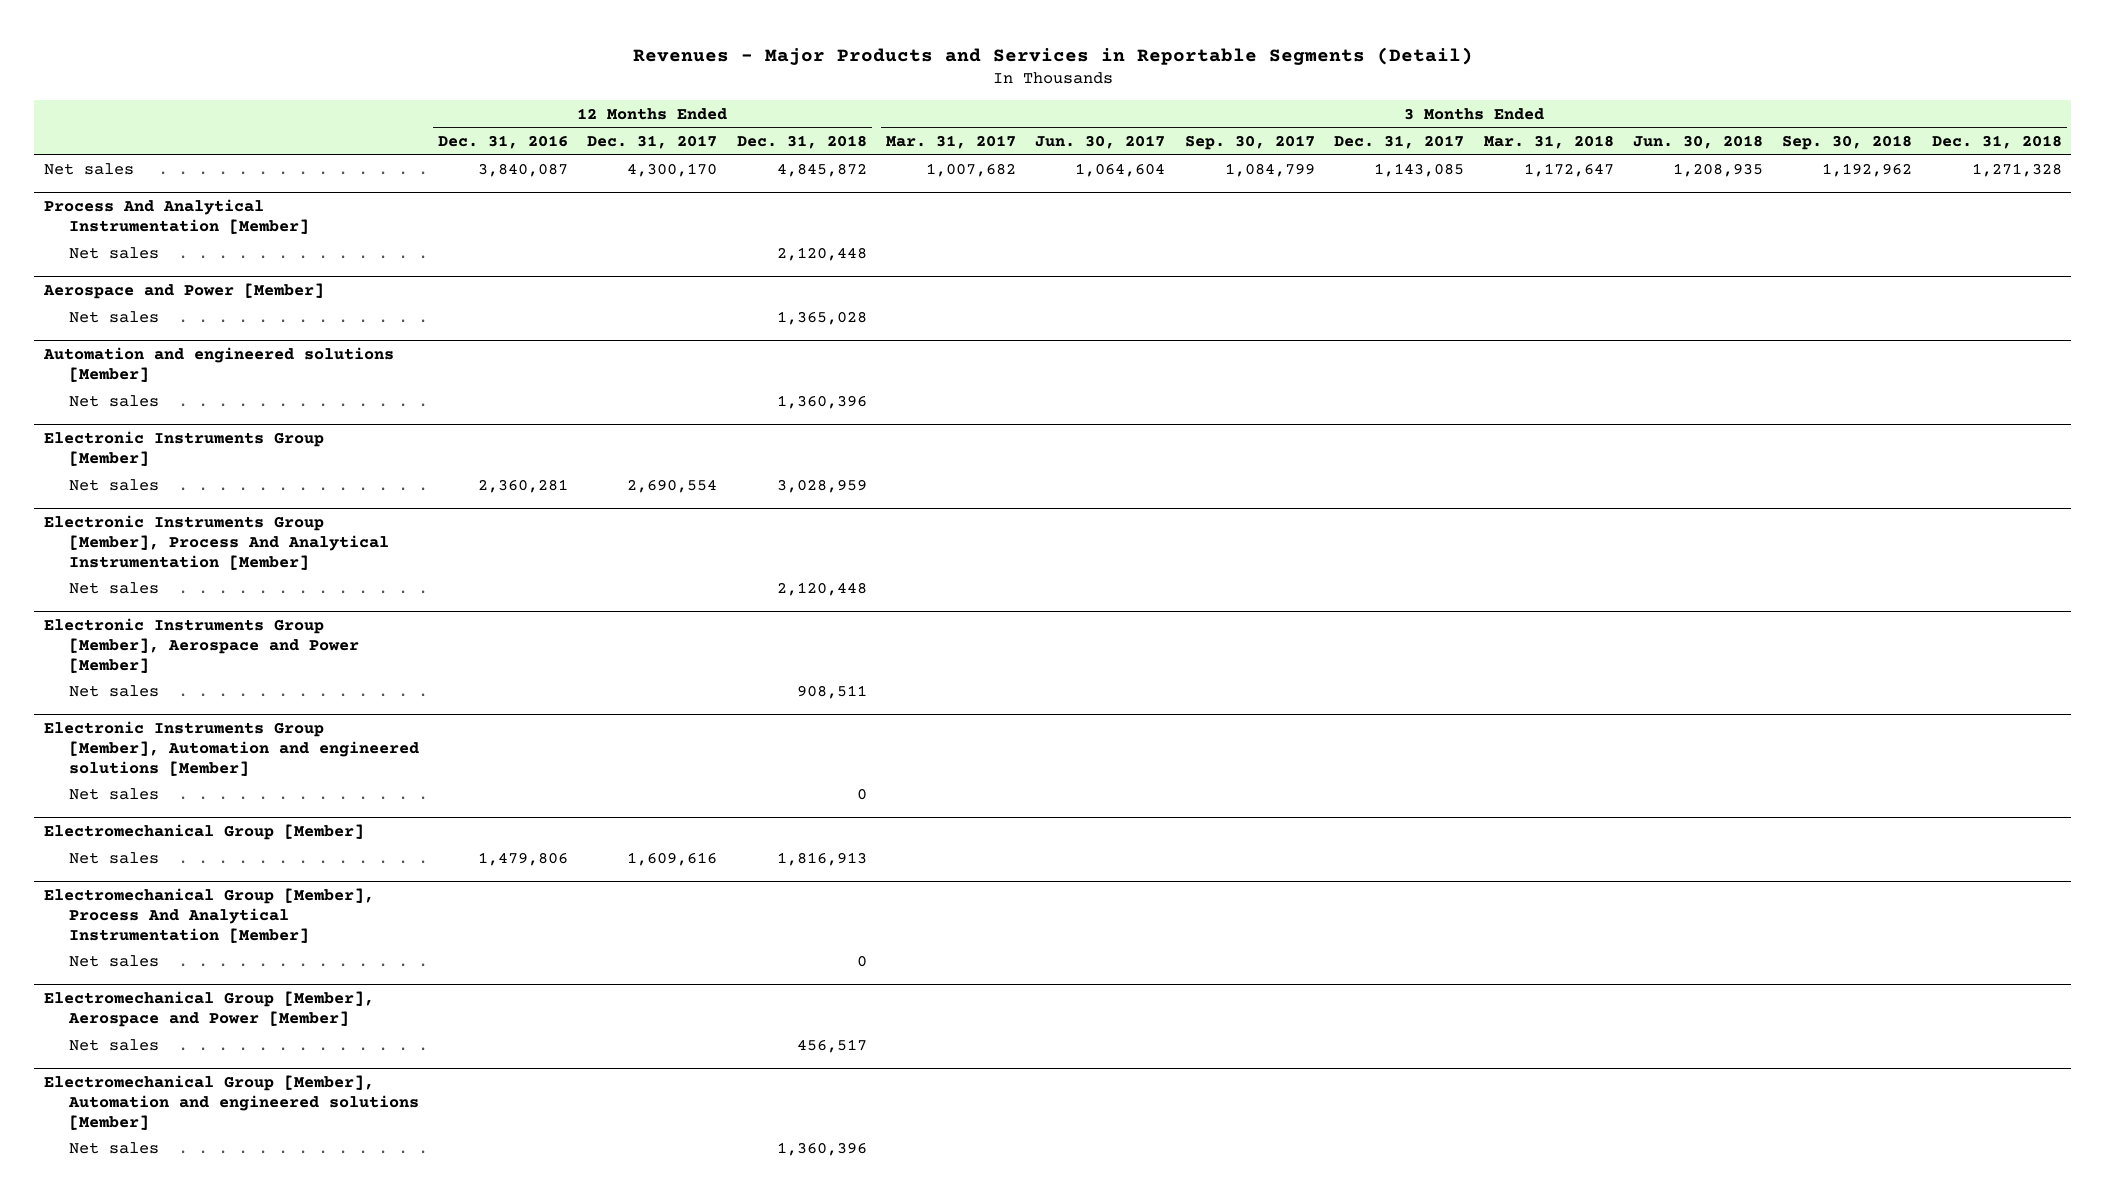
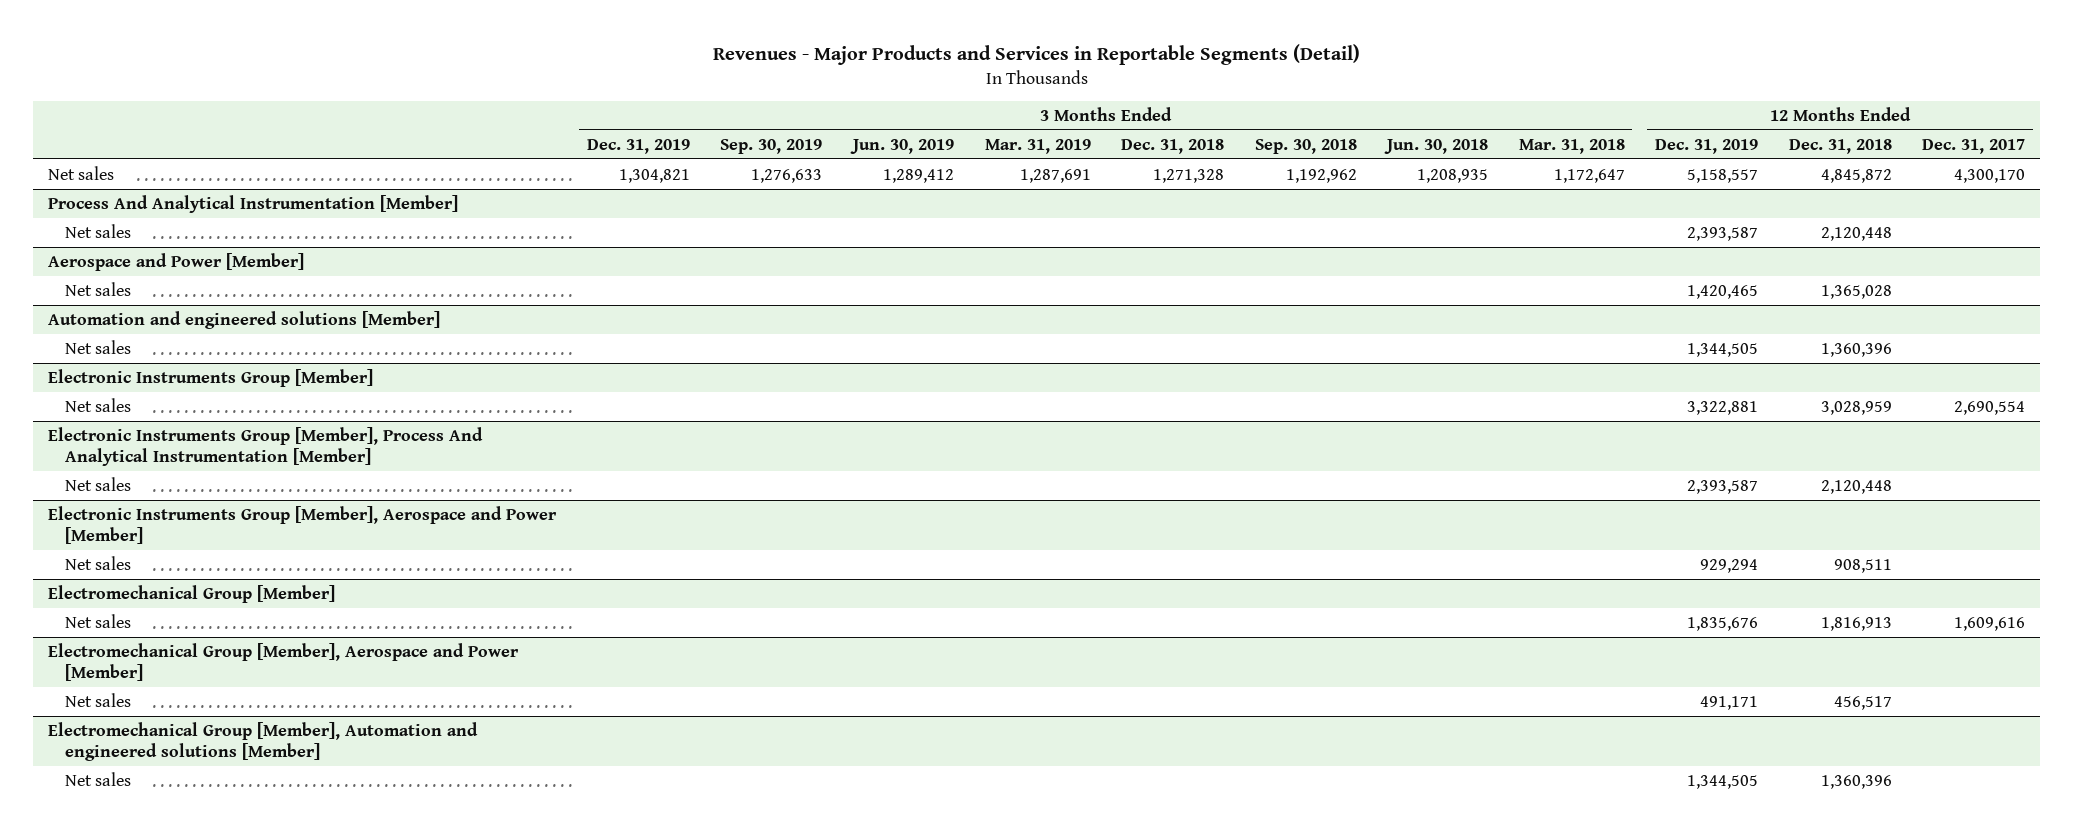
[437,135,568,150] Dec. 31, 2016 -> none
[886,135,1017,150] Mar. 31, 2017 -> none
[1035,135,1166,150] Jun. 30, 2017 -> none
[1184,135,1315,151] Sep. 30, 2017 -> none
[1334,135,1465,150] Dec. 31, 2017 -> none
none -> [586,138,690,154] Dec. 31, 2019
none -> [720,138,823,154] Sep. 30, 2019
none -> [850,138,955,154] Jun. 30, 2019
none -> [984,138,1091,154] Mar. 31, 2019
none -> [1655,138,1759,154] Dec. 31, 2019
[43,721,419,776] Electronic Instruments Group [Member], Automation and engineered solutions [Member] -> none
[68,788,159,801] Net sales -> none
[43,888,374,943] Electromechanical Group [Member], Process And Analytical Instrumentation [Member] -> none
[68,955,159,968] Net sales -> none

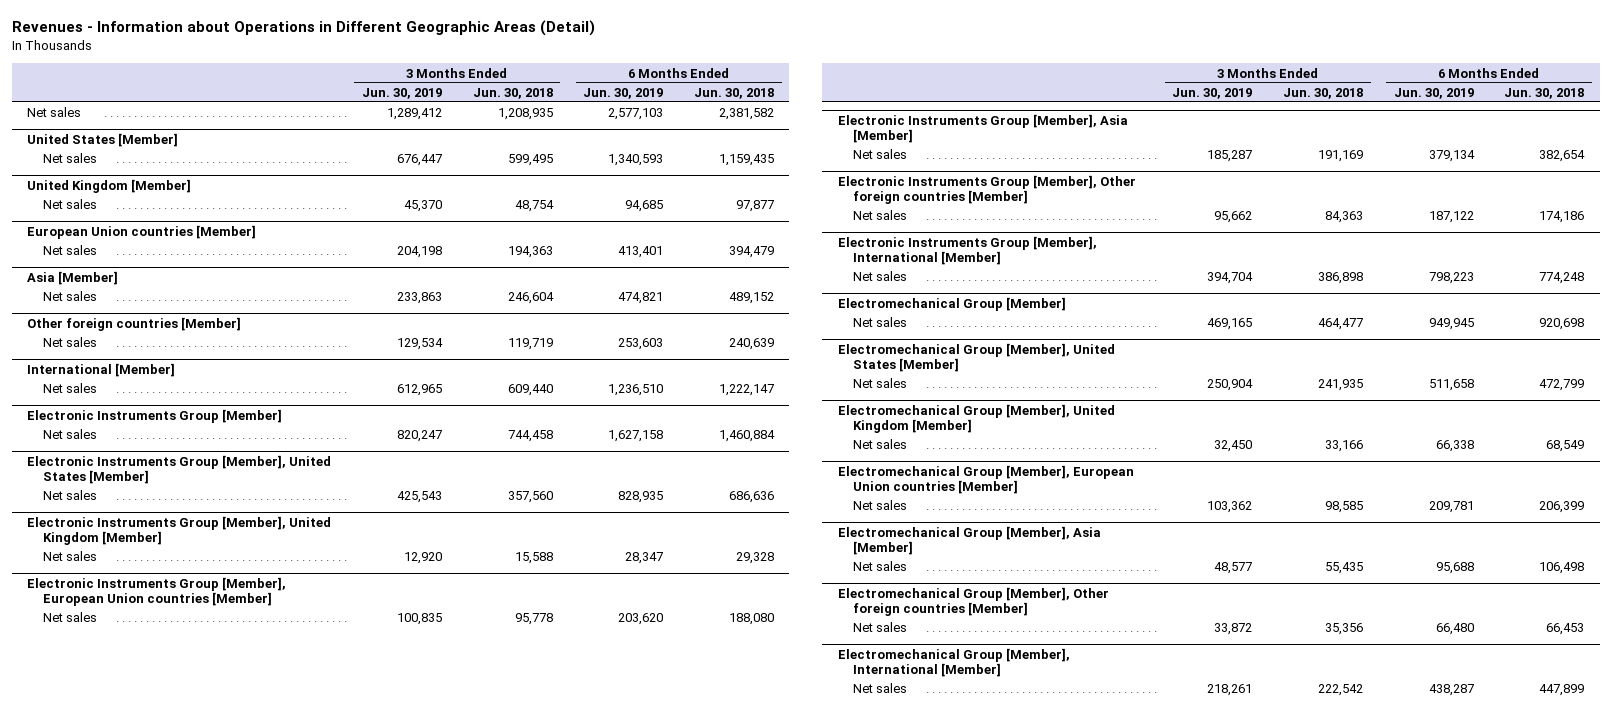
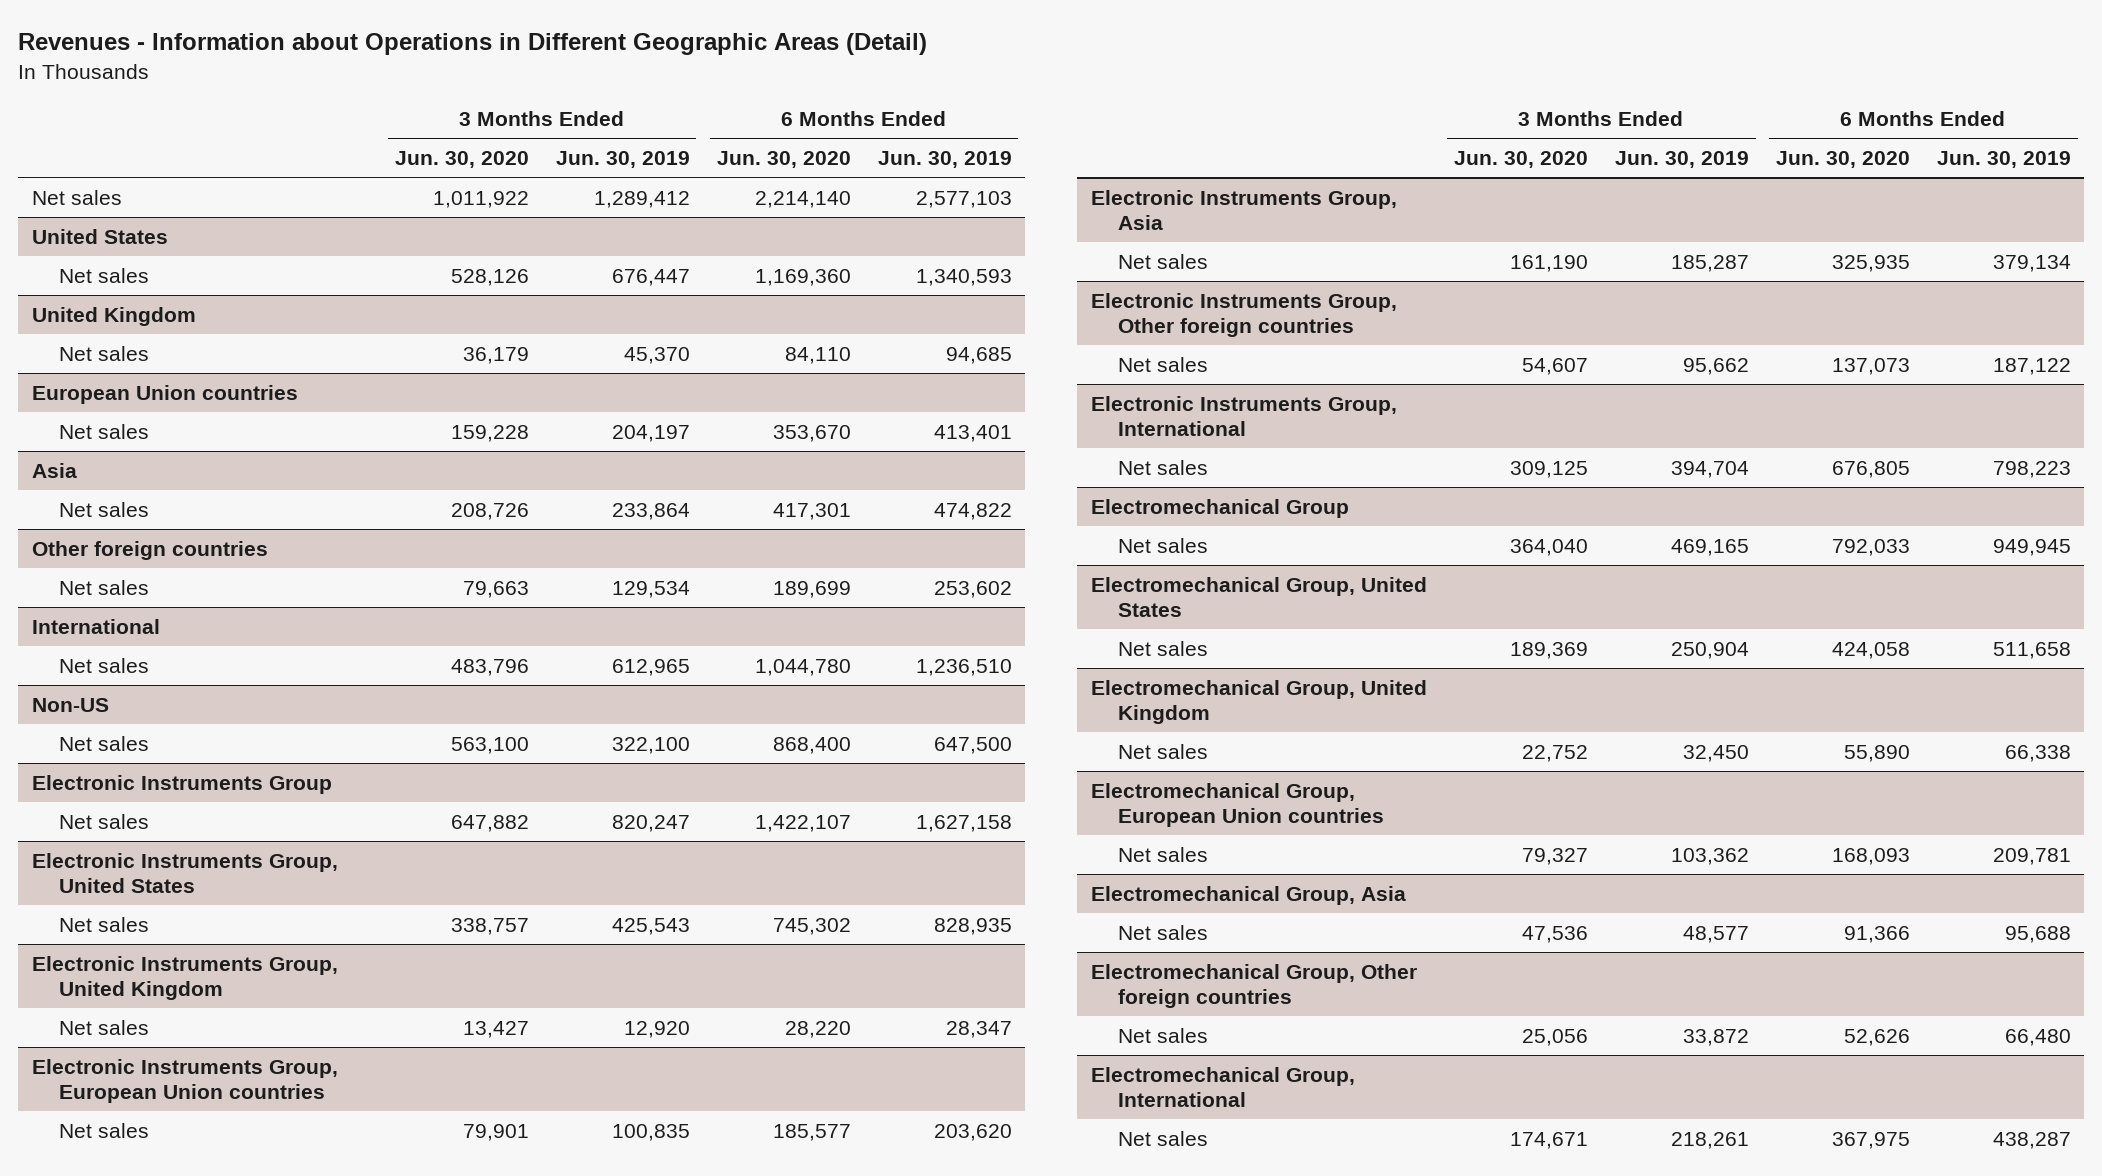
[472,87,553,99] Jun. 30, 2018 -> none
[694,87,775,99] Jun. 30, 2018 -> none
none -> [394,151,529,169] Jun. 30, 2020
none -> [716,151,851,169] Jun. 30, 2020
[27,132,179,147] United States [Member] -> [31,228,168,244] United States
[27,178,192,193] United Kingdom [Member] -> [31,306,196,326] United Kingdom
[27,224,257,239] European Union countries [Member] -> [31,384,298,404] European Union countries
[397,246,443,259] 204,198 -> [611,424,690,442] 204,197
[27,270,119,285] Asia [Member] -> [31,462,77,478] Asia
[397,292,443,305] 233,863 -> [611,502,690,520] 233,864
[618,292,664,305] 474,821 -> [933,502,1012,520] 474,822
[27,316,242,331] Other foreign countries [Member] -> [31,540,268,560] Other foreign countries
[618,338,664,351] 253,603 -> [933,580,1012,598] 253,602
[27,362,176,377] International [Member] -> [31,618,160,634] International
none -> [31,697,109,712] Non-US
none -> [59,735,150,751] Net sales
[27,408,283,423] Electronic Instruments Group [Member] -> [31,774,332,794] Electronic Instruments Group
[27,454,332,485] Electronic Instruments Group [Member], United States [Member] -> [31,852,338,893] Electronic Instruments Group, United States
[27,515,332,546] Electronic Instruments Group [Member], United Kingdom [Member] -> [31,955,338,1000] Electronic Instruments Group, United Kingdom
[27,576,287,607] Electronic Instruments Group [Member], European Union countries [Member] -> [31,1058,338,1103] Electronic Instruments Group, European Union countries
[837,113,1128,144] Electronic Instruments Group [Member], Asia [Member] -> [1090,189,1397,230] Electronic Instruments Group, Asia
[837,174,1136,205] Electronic Instruments Group [Member], Other foreign countries [Member] -> [1090,292,1397,337] Electronic Instruments Group, Other foreign countries
[837,235,1097,266] Electronic Instruments Group [Member], International [Member] -> [1090,395,1397,436] Electronic Instruments Group, International
[837,296,1066,311] Electromechanical Group [Member] -> [1090,498,1349,518] Electromechanical Group
[837,342,1115,373] Electromechanical Group [Member], United States [Member] -> [1090,576,1427,617] Electromechanical Group, United States
[837,403,1115,434] Electromechanical Group [Member], United Kingdom [Member] -> [1090,679,1427,724] Electromechanical Group, United Kingdom
[837,464,1134,495] Electromechanical Group [Member], European Union countries [Member] -> [1090,782,1385,827] Electromechanical Group, European Union countries
[837,525,1101,556] Electromechanical Group [Member], Asia [Member] -> [1090,885,1406,905] Electromechanical Group, Asia
[837,586,1109,617] Electromechanical Group [Member], Other foreign countries [Member] -> [1090,963,1417,1008] Electromechanical Group, Other foreign countries
[837,647,1070,678] Electromechanical Group [Member], International [Member] -> [1090,1066,1355,1107] Electromechanical Group, International

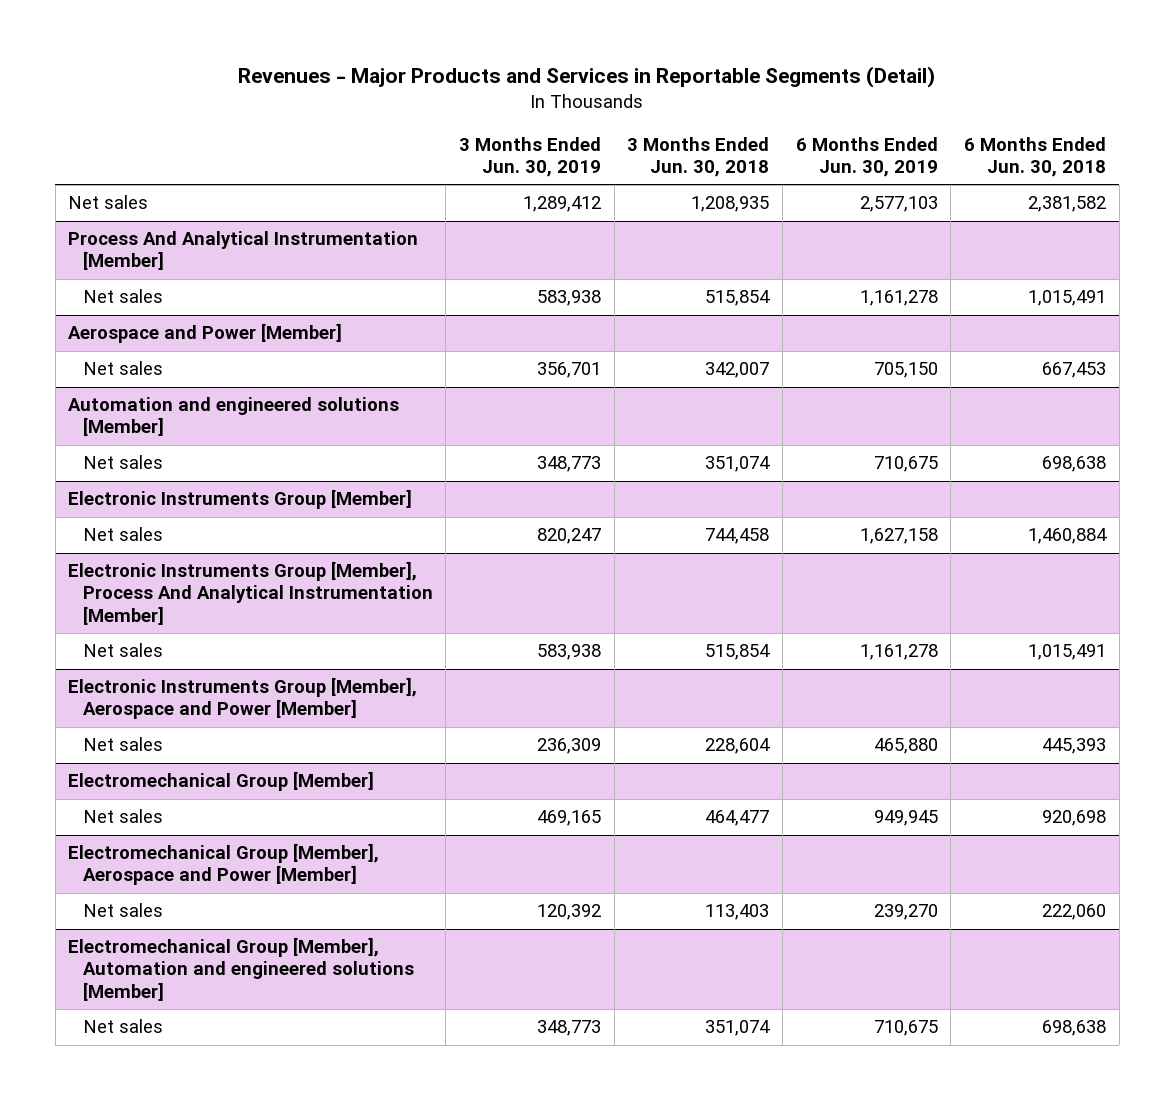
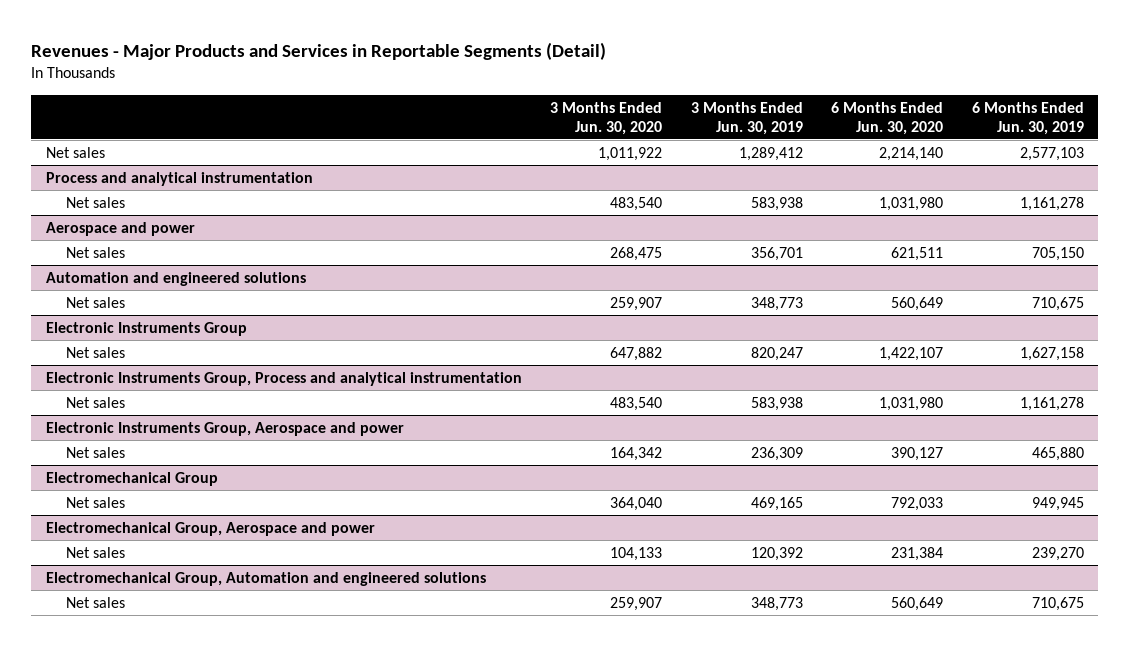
[627,136,770,177] 3 Months Ended Jun. 30, 2018 -> none
[963,136,1106,177] 6 Months Ended Jun. 30, 2018 -> none
none -> [550,101,663,135] 3 Months Ended Jun. 30, 2020
none -> [831,101,944,135] 6 Months Ended Jun. 30, 2020
[68,231,419,271] Process And Analytical Instrumentation [Member] -> [45,171,313,186] Process and analytical instrumentation
[68,323,343,344] Aerospace and Power [Member] -> [45,221,195,236] Aerospace and power
[68,397,400,437] Automation and engineered solutions [Member] -> [45,271,306,286] Automation and engineered solutions
[68,489,413,510] Electronic Instruments Group [Member] -> [45,321,247,336] Electronic Instruments Group
[68,561,433,625] Electronic Instruments Group [Member], Process And Analytical Instrumentation [Member] -> [45,371,522,386] Electronic Instruments Group, Process and analytical instrumentation
[68,677,418,720] Electronic Instruments Group [Member], Aerospace and Power [Member] -> [45,421,404,436] Electronic Instruments Group, Aerospace and power
[68,771,375,792] Electromechanical Group [Member] -> [45,471,218,486] Electromechanical Group
[68,843,380,886] Electromechanical Group [Member], Aerospace and Power [Member] -> [45,521,375,536] Electromechanical Group, Aerospace and power
[68,937,414,1001] Electromechanical Group [Member], Automation and engineered solutions [Member] -> [45,571,486,586] Electromechanical Group, Automation and engineered solutions

